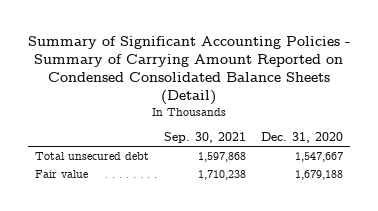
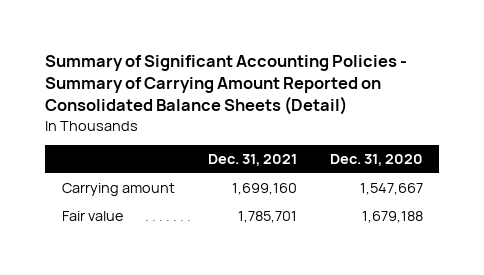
[28,35,351,106] Summary of Significant Accounting Policies - Summary of Carrying Amount Reported on Condensed Consolidated Balance Sheets (Detail) -> [44,55,407,116] Summary of Significant Accounting Policies - Summary of Carrying Amount Reported on Consolidated Balance Sheets (Detail)
[164,131,247,143] Sep. 30, 2021 -> none
none -> [207,154,297,167] Dec. 31, 2021
[35,152,150,161] Total unsecured debt -> [61,183,175,197] Carrying amount

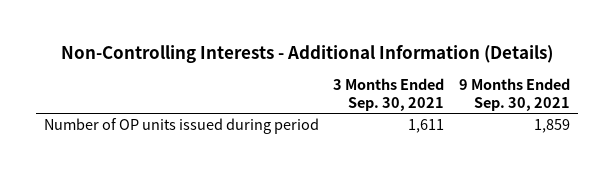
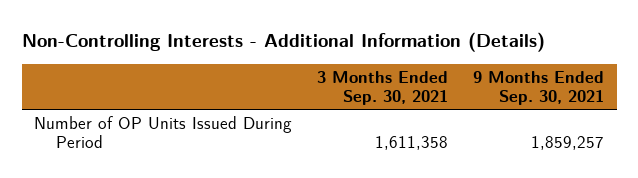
[43,118,319,135] Number of OP units issued during period -> [34,116,293,148] Number of OP Units Issued During Period
[408,119,445,134] 1,611 -> [375,135,449,150] 1,611,358
[534,119,571,134] 1,859 -> [531,135,605,150] 1,859,257

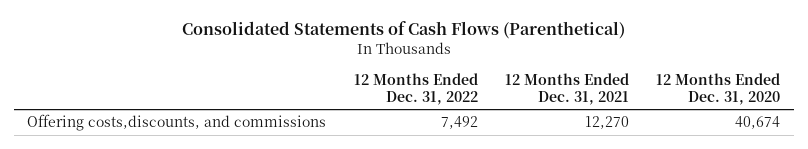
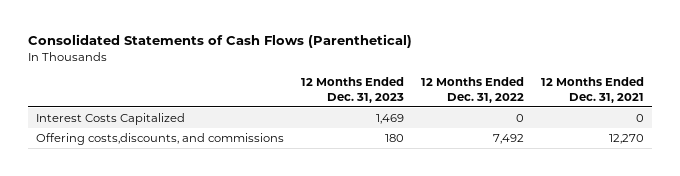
[656,73,781,105] 12 Months Ended Dec. 31, 2020 -> none
none -> [300,77,404,103] 12 Months Ended Dec. 31, 2023
none -> [36,113,186,126] Interest Costs Capitalized

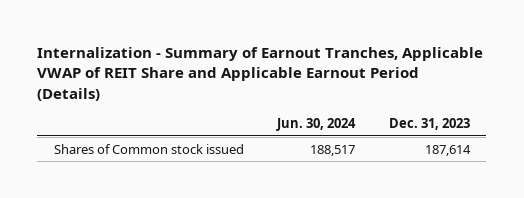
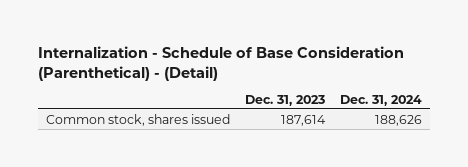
[37,46,484,101] Internalization - Summary of Earnout Tranches, Applicable VWAP of REIT Share and Applicable Earnout Period (Details) -> [38,45,405,81] Internalization - Schedule of Base Consideration (Parenthetical) - (Detail)
[276,118,357,132] Jun. 30, 2024 -> none
none -> [340,94,423,106] Dec. 31, 2024
[54,143,245,154] Shares of Common stock issued -> [45,113,230,126] Common stock, shares issued

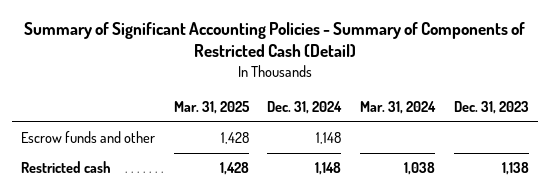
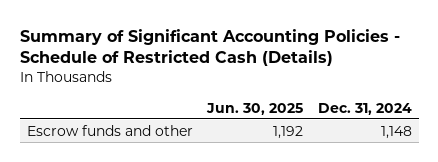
[23,21,525,58] Summary of Significant Accounting Policies - Summary of Components of Restricted Cash (Detail) -> [19,28,400,67] Summary of Significant Accounting Policies - Schedule of Restricted Cash (Details)
[173,101,250,115] Mar. 31, 2025 -> none
[359,101,436,115] Mar. 31, 2024 -> none
[453,101,529,115] Dec. 31, 2023 -> none
none -> [206,102,304,115] Jun. 30, 2025
[21,161,112,174] Restricted cash -> none

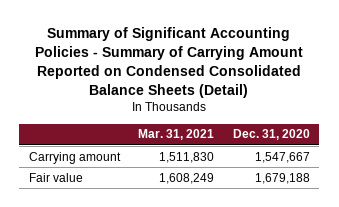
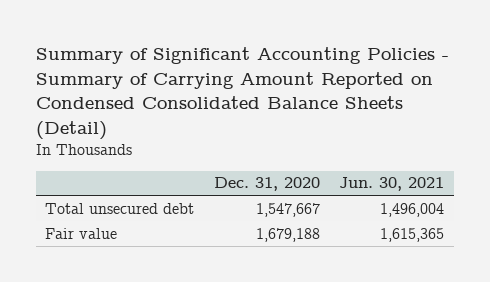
[138,129,215,141] Mar. 31, 2021 -> none
none -> [339,177,445,192] Jun. 30, 2021
[28,151,121,164] Carrying amount -> [45,202,195,214] Total unsecured debt

